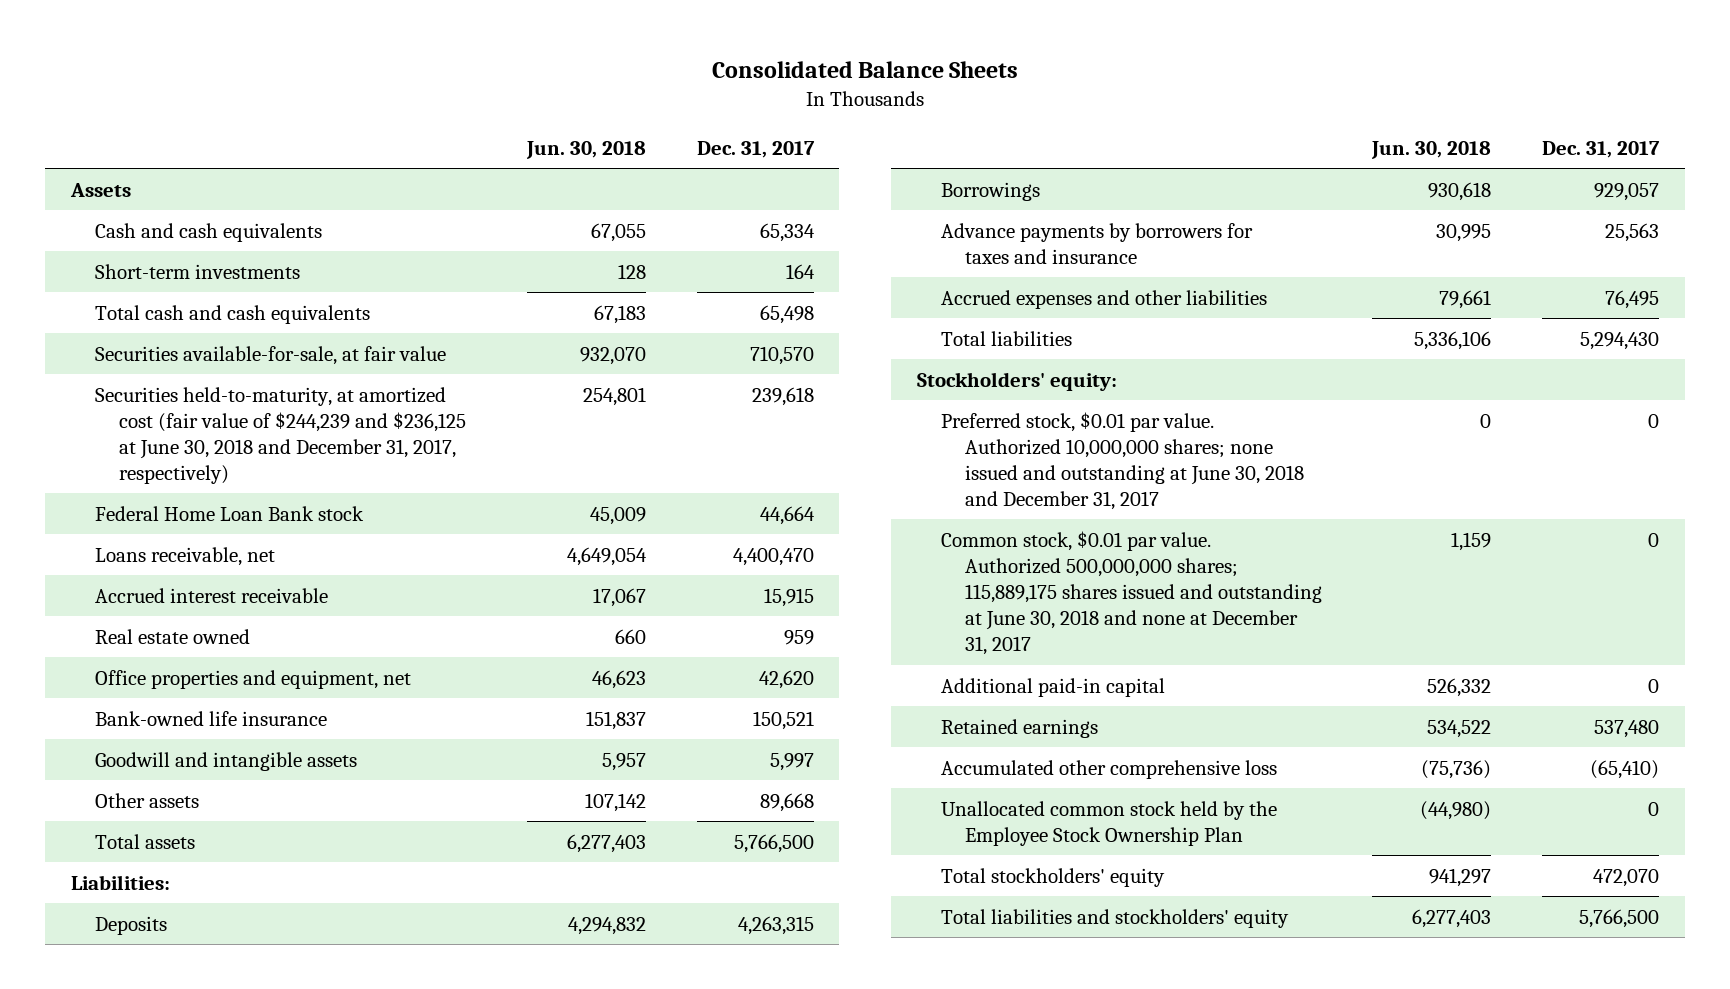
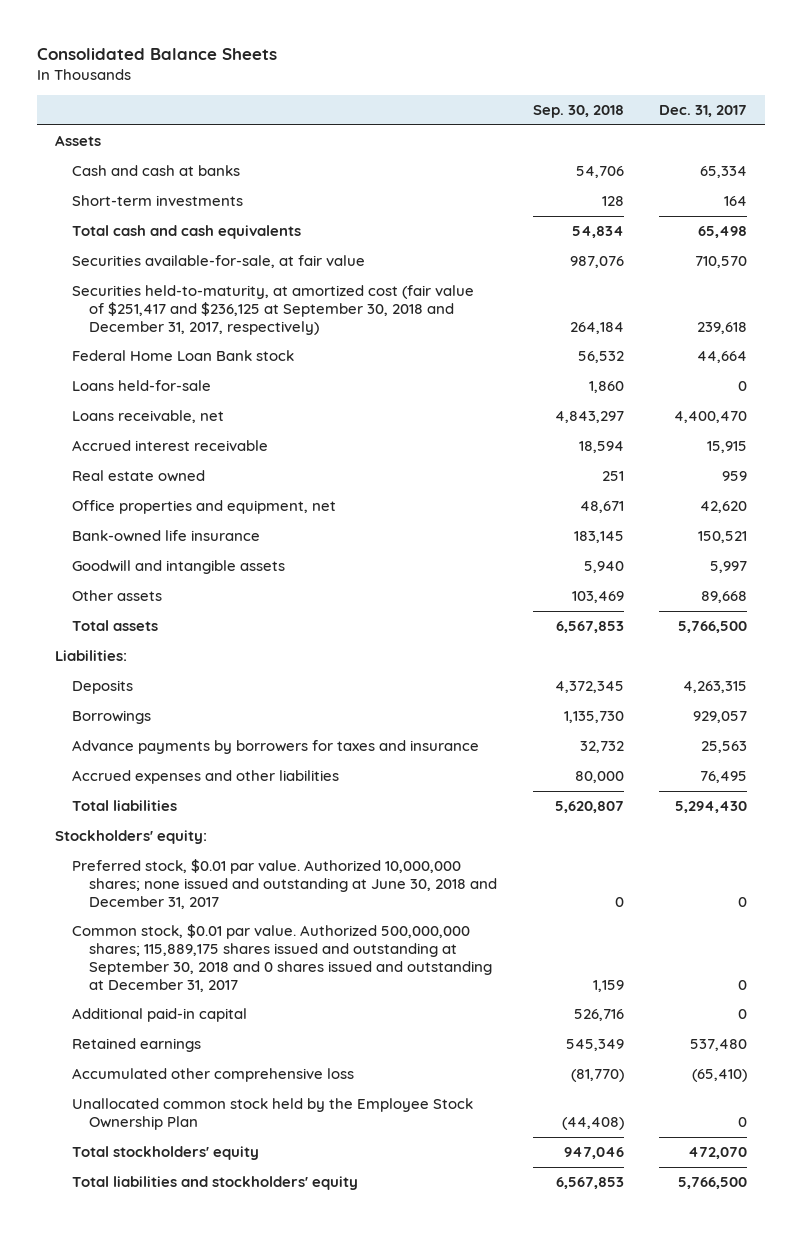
[525,140,646,159] Jun. 30, 2018 -> none
none -> [532,105,624,119] Sep. 30, 2018
[94,222,322,242] Cash and cash equivalents -> [71,165,240,177] Cash and cash at banks
[94,386,466,485] Securities held-to-maturity, at amortized cost (fair value of $244,239 and $236,125 at June 30, 2018 and December 31, 2017, respectively) -> [71,285,474,335] Securities held-to-maturity, at amortized cost (fair value of $251,417 and $236,125 at September 30, 2018 and December 31, 2017, respectively)
none -> [71,380,211,392] Loans held-for-sale
[940,530,1322,656] Common stock, $0.01 par value. Authorized 500,000,000 shares; 115,889,175 shares issued and outstanding at June 30, 2018 and none at December 31, 2017 -> [71,924,492,992] Common stock, $0.01 par value. Authorized 500,000,000 shares; 115,889,175 shares issued and outstanding at September 30, 2018 and 0 shares issued and outstanding at December 31, 2017

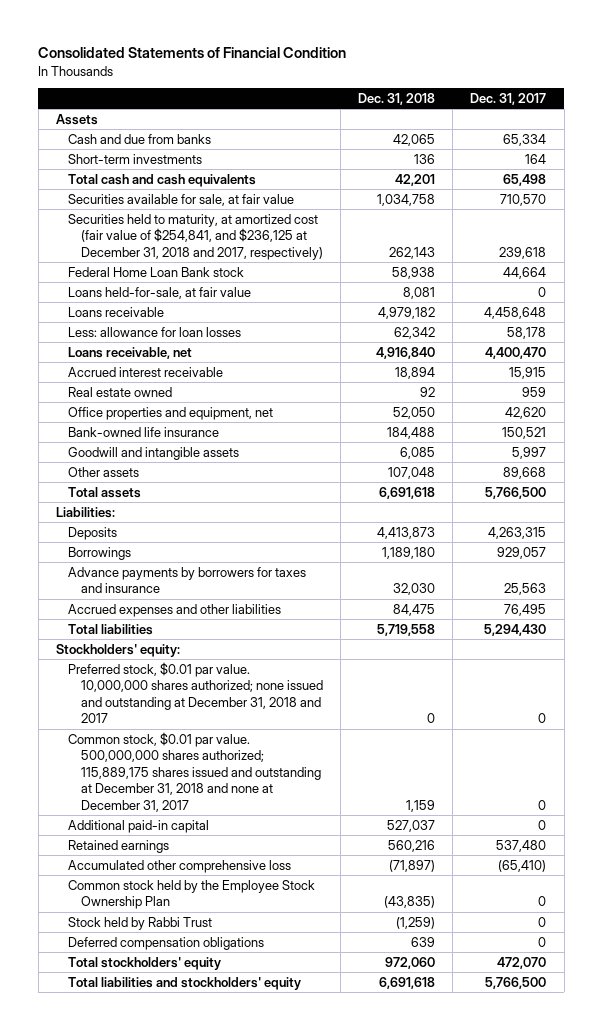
[37,48,278,61] Consolidated Balance Sheets -> [38,47,347,59] Consolidated Statements of Financial Condition
[532,105,624,119] Sep. 30, 2018 -> none
none -> [357,92,435,105] Dec. 31, 2018
[71,165,240,177] Cash and cash at banks -> [68,133,212,144] Cash and due from banks
[71,255,365,269] Securities available-for-sale, at fair value -> [68,193,295,206] Securities available for sale, at fair value
[71,285,474,335] Securities held-to-maturity, at amortized cost (fair value of $251,417 and $236,125 at September 30, 2018 and December 31, 2017, respectively) -> [68,213,323,260] Securities held to maturity, at amortized cost (fair value of $254,841, and $236,125 at December 31, 2018 and 2017, respectively)
[71,380,211,392] Loans held-for-sale -> [68,286,252,299] Loans held-for-sale, at fair value
none -> [68,306,165,317] Loans receivable
none -> [68,326,242,337] Less: allowance for loan losses
[71,859,497,909] Preferred stock, $0.01 par value. Authorized 10,000,000 shares; none issued and outstanding at June 30, 2018 and December 31, 2017 -> [68,661,323,724] Preferred stock, $0.01 par value. 10,000,000 shares authorized; none issued and outstanding at December 31, 2018 and 2017
[71,924,492,992] Common stock, $0.01 par value. Authorized 500,000,000 shares; 115,889,175 shares issued and outstanding at September 30, 2018 and 0 shares issued and outstanding at December 31, 2017 -> [68,731,321,813] Common stock, $0.01 par value. 500,000,000 shares authorized; 115,889,175 shares issued and outstanding at December 31, 2018 and none at December 31, 2017
none -> [68,879,316,910] Common stock held by the Employee Stock Ownership Plan
[71,1098,473,1130] Unallocated common stock held by the Employee Stock Ownership Plan -> [68,916,213,930] Stock held by Rabbi Trust
none -> [68,936,265,950] Deferred compensation obligations

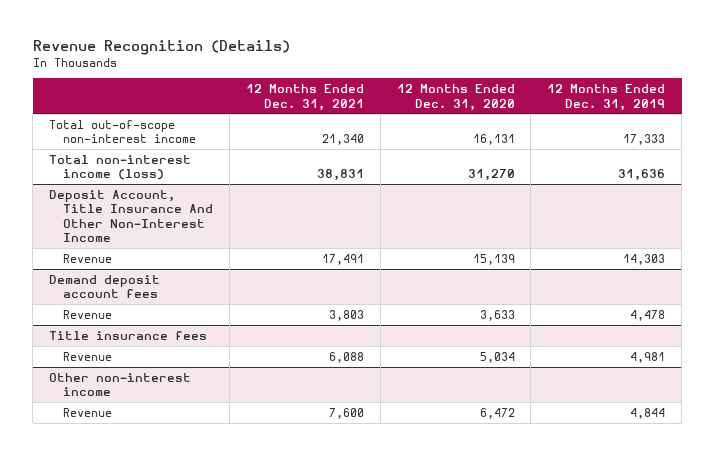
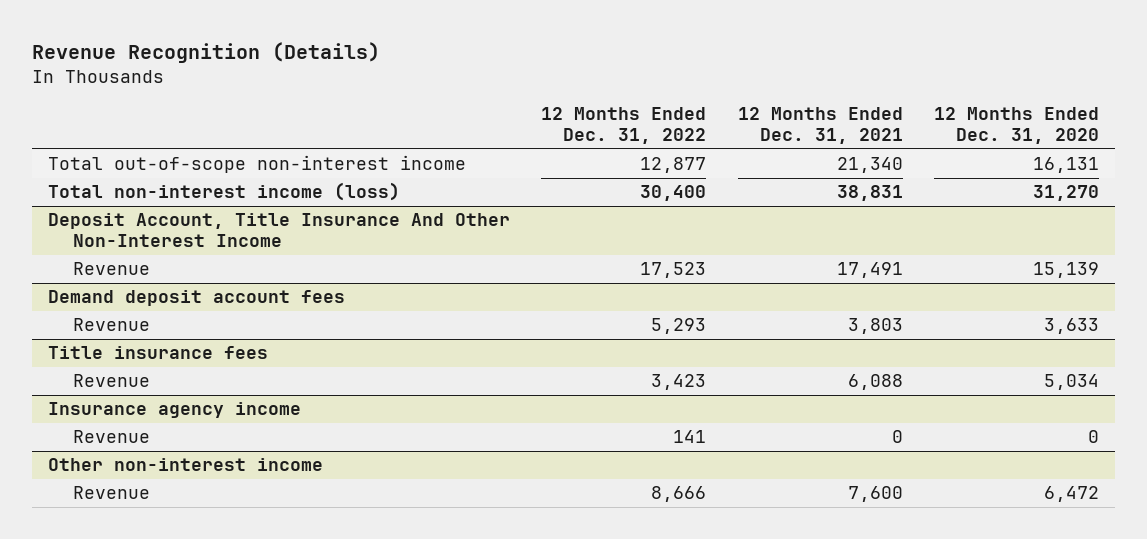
[547,84,666,111] 12 Months Ended Dec. 31, 2019 -> none
none -> [541,107,707,145] 12 Months Ended Dec. 31, 2022
none -> [47,402,301,419] Insurance agency income
none -> [73,430,151,444] Revenue

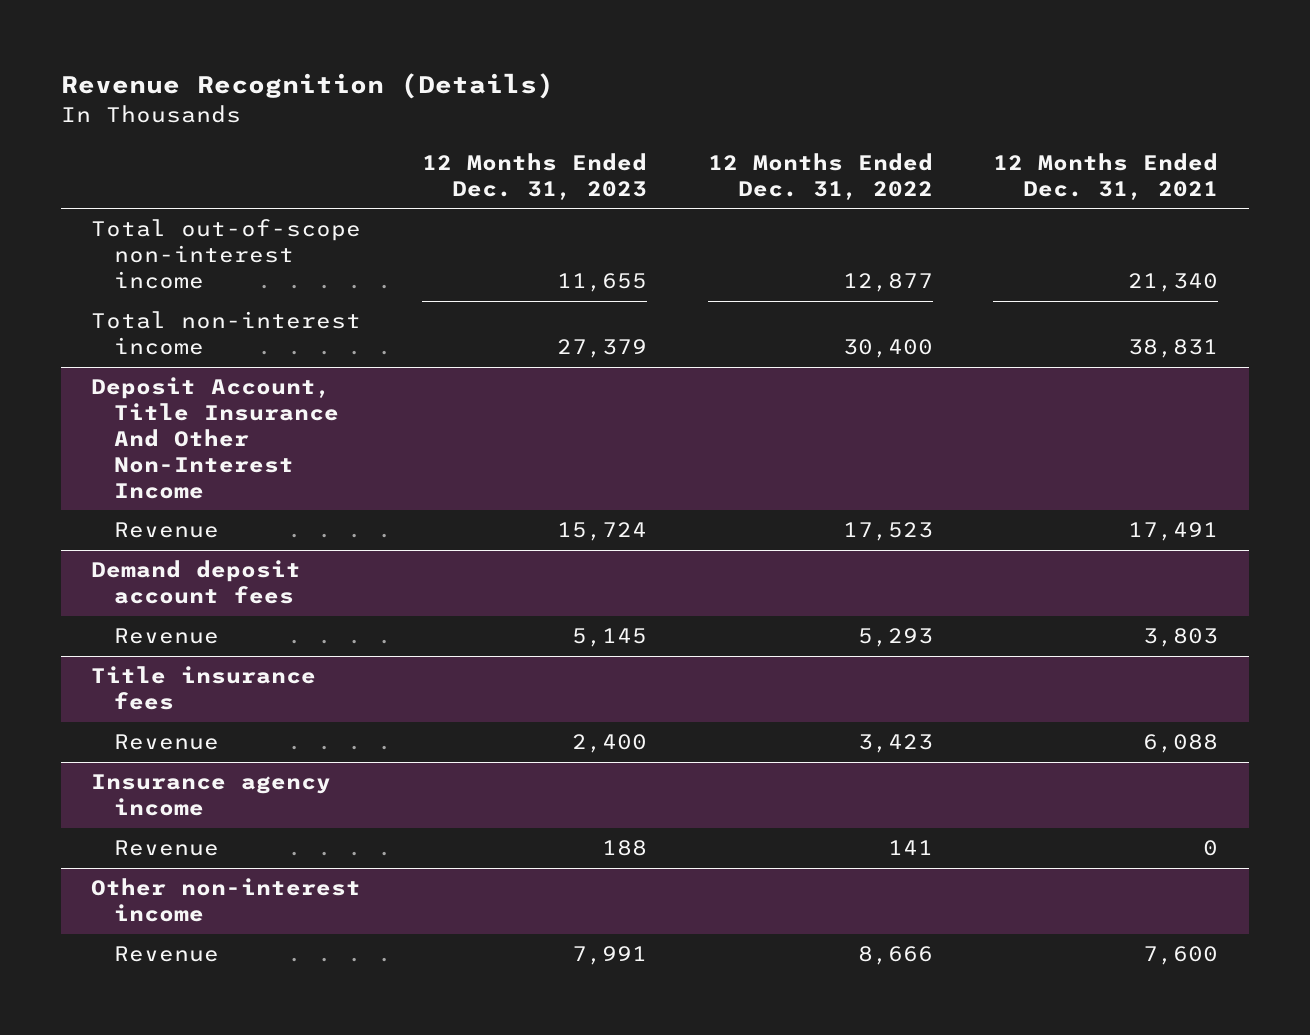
[934,107,1100,145] 12 Months Ended Dec. 31, 2020 -> none
none -> [421,152,647,200] 12 Months Ended Dec. 31, 2023
[47,182,400,202] Total non-interest income (loss) -> [91,311,362,356] Total non-interest income

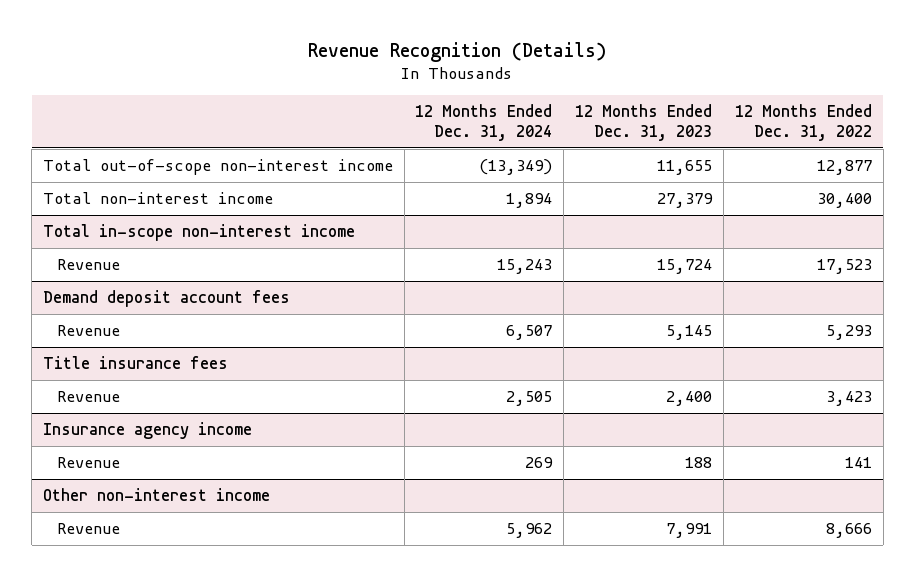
[993,152,1219,200] 12 Months Ended Dec. 31, 2021 -> none
none -> [415,104,553,142] 12 Months Ended Dec. 31, 2024
[91,377,339,500] Deposit Account, Title Insurance And Other Non-Interest Income -> [42,224,355,242] Total in-scope non-interest income

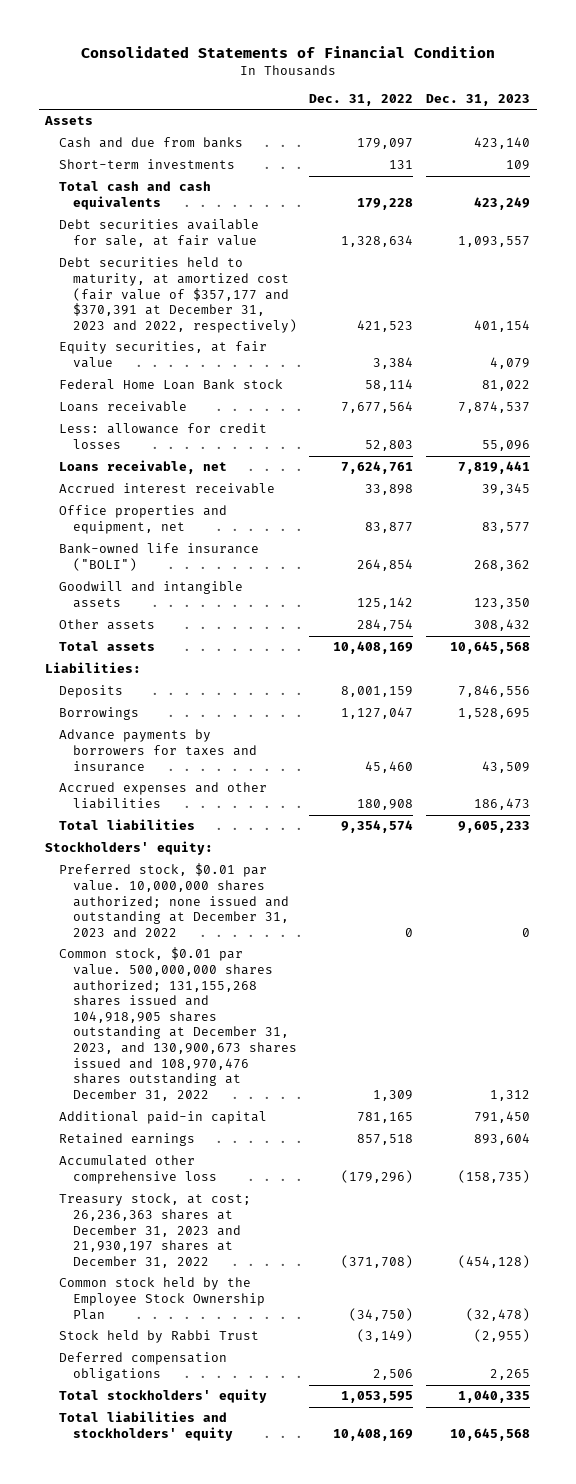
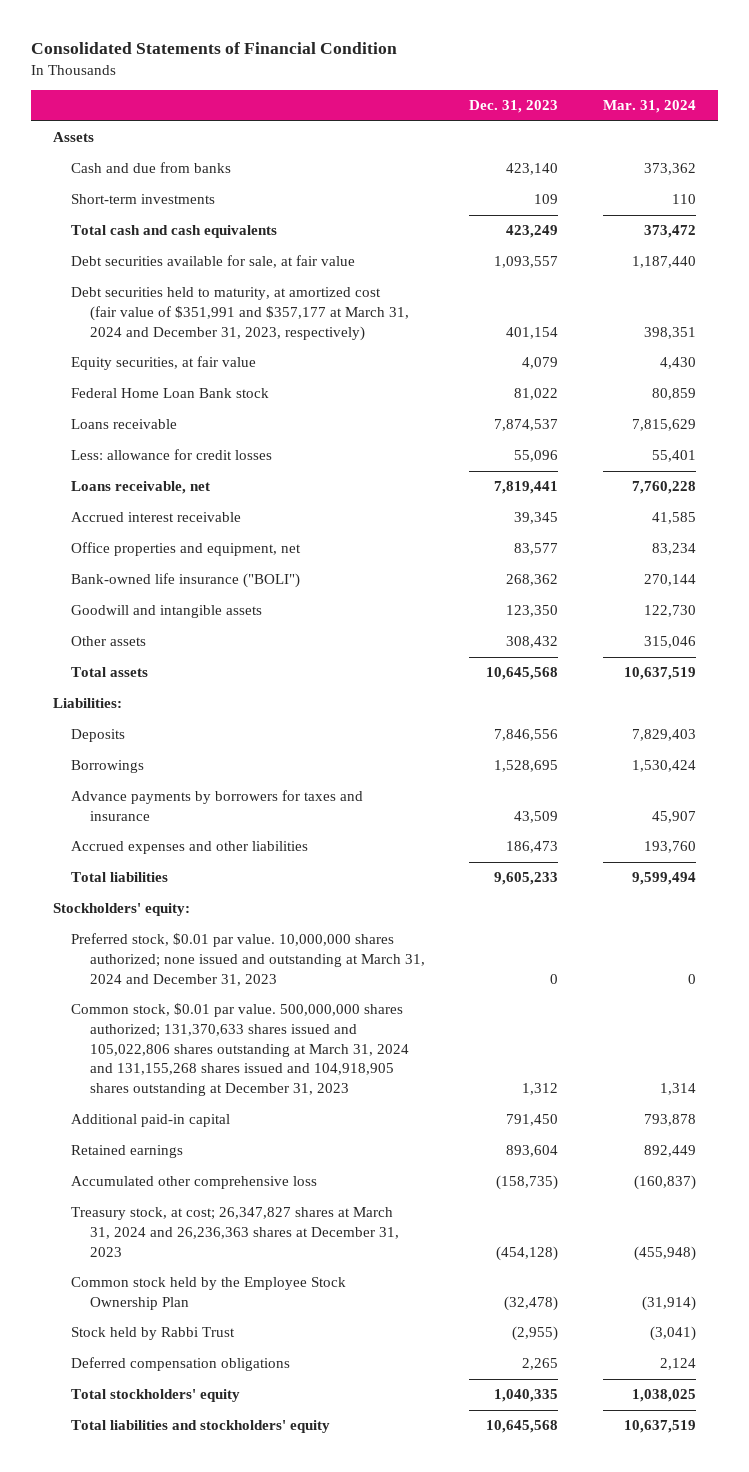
[309,93,414,106] Dec. 31, 2022 -> none
none -> [602,100,696,114] Mar. 31, 2024
[59,257,297,333] Debt securities held to maturity, at amortized cost (fair value of $357,177 and $370,391 at December 31, 2023 and 2022, respectively) -> [71,287,409,341] Debt securities held to maturity, at amortized cost (fair value of $351,991 and $357,177 at March 31, 2024 and December 31, 2023, respectively)
[59,863,289,938] Preferred stock, $0.01 par value. 10,000,000 shares authorized; none issued and outstanding at December 31, 2023 and 2022 -> [71,933,425,986] Preferred stock, $0.01 par value. 10,000,000 shares authorized; none issued and outstanding at March 31, 2024 and December 31, 2023
[59,947,297,1101] Common stock, $0.01 par value. 500,000,000 shares authorized; 131,155,268 shares issued and 104,918,905 shares outstanding at December 31, 2023, and 130,900,673 shares issued and 108,970,476 shares outstanding at December 31, 2022 -> [71,1003,409,1097] Common stock, $0.01 par value. 500,000,000 shares authorized; 131,370,633 shares issued and 105,022,806 shares outstanding at March 31, 2024 and 131,155,268 shares issued and 104,918,905 shares outstanding at December 31, 2023
[59,1193,252,1268] Treasury stock, at cost; 26,236,363 shares at December 31, 2023 and 21,930,197 shares at December 31, 2022 -> [71,1207,399,1257] Treasury stock, at cost; 26,347,827 shares at March 31, 2024 and 26,236,363 shares at December 31, 2023

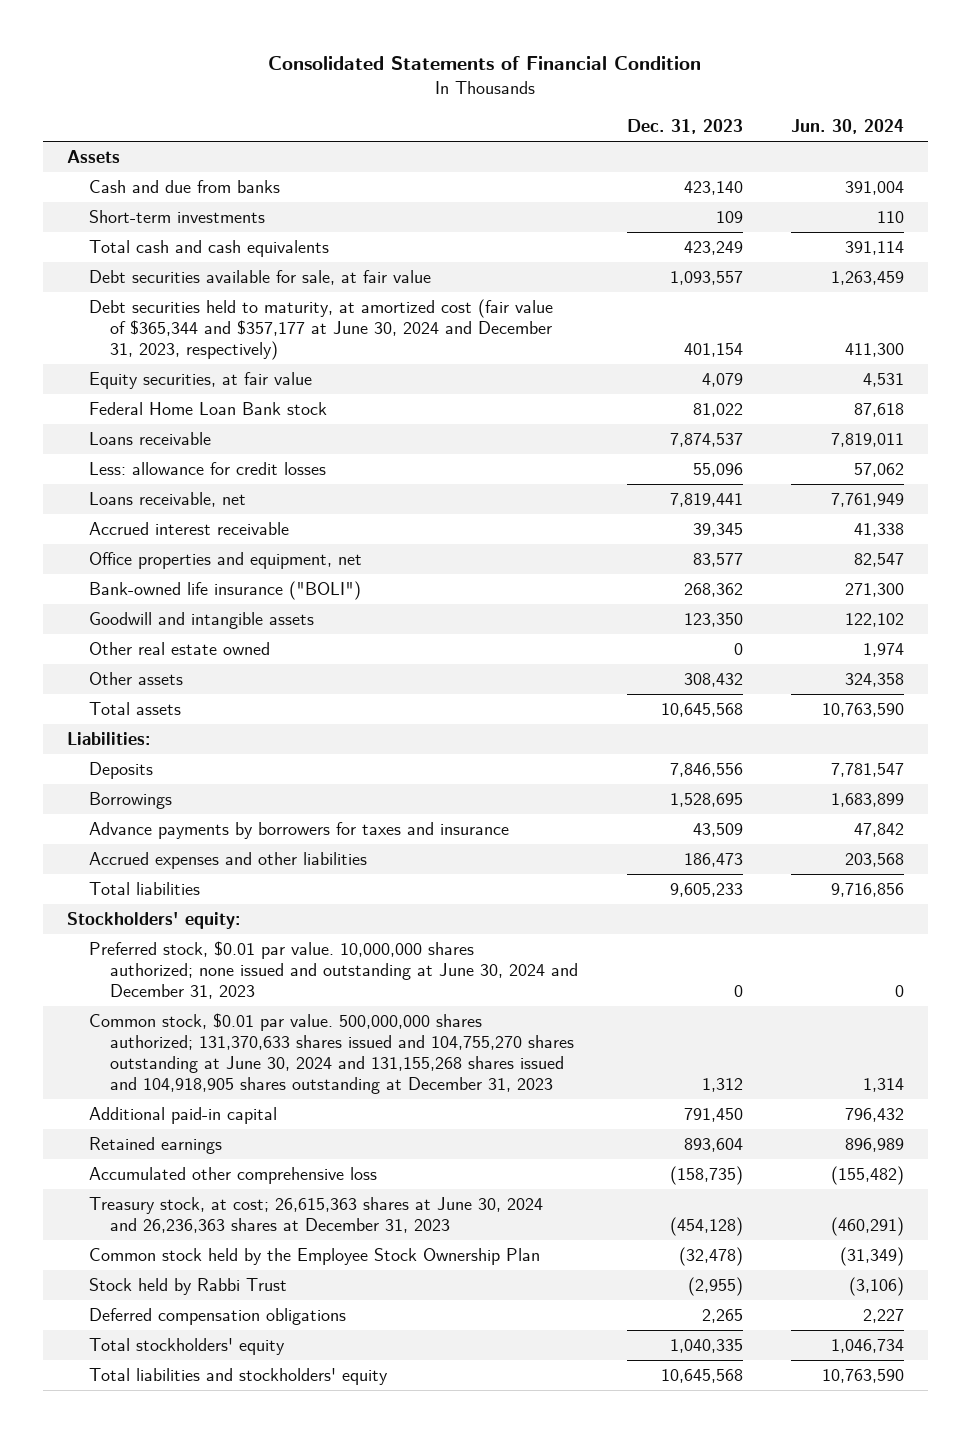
[602,100,696,114] Mar. 31, 2024 -> none
none -> [790,119,904,135] Jun. 30, 2024
[71,287,409,341] Debt securities held to maturity, at amortized cost (fair value of $351,991 and $357,177 at March 31, 2024 and December 31, 2023, respectively) -> [88,298,553,361] Debt securities held to maturity, at amortized cost (fair value of $365,344 and $357,177 at June 30, 2024 and December 31, 2023, respectively)
none -> [88,641,270,655] Other real estate owned
[71,933,425,986] Preferred stock, $0.01 par value. 10,000,000 shares authorized; none issued and outstanding at March 31, 2024 and December 31, 2023 -> [88,940,579,1000] Preferred stock, $0.01 par value. 10,000,000 shares authorized; none issued and outstanding at June 30, 2024 and December 31, 2023
[71,1003,409,1097] Common stock, $0.01 par value. 500,000,000 shares authorized; 131,370,633 shares issued and 105,022,806 shares outstanding at March 31, 2024 and 131,155,268 shares issued and 104,918,905 shares outstanding at December 31, 2023 -> [88,1012,575,1095] Common stock, $0.01 par value. 500,000,000 shares authorized; 131,370,633 shares issued and 104,755,270 shares outstanding at June 30, 2024 and 131,155,268 shares issued and 104,918,905 shares outstanding at December 31, 2023
[71,1207,399,1257] Treasury stock, at cost; 26,347,827 shares at March 31, 2024 and 26,236,363 shares at December 31, 2023 -> [88,1196,543,1234] Treasury stock, at cost; 26,615,363 shares at June 30, 2024 and 26,236,363 shares at December 31, 2023

